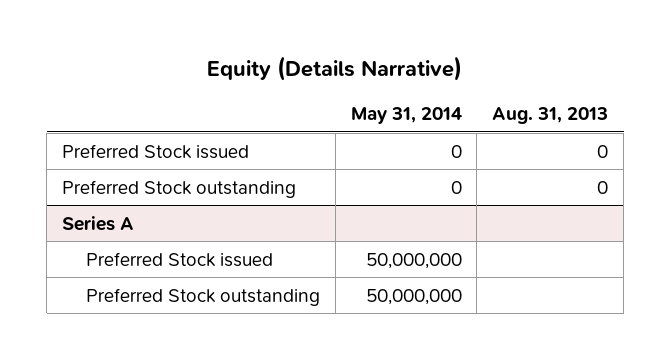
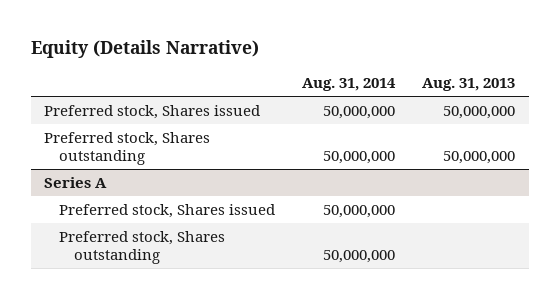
[350,107,462,125] May 31, 2014 -> none
none -> [302,78,397,92] Aug. 31, 2014
[62,143,250,159] Preferred Stock issued -> [44,104,261,119] Preferred stock, Shares issued
[597,144,609,158] 0 -> [443,105,516,119] 50,000,000
[62,179,297,198] Preferred Stock outstanding -> [44,131,211,166] Preferred stock, Shares outstanding
[597,180,609,194] 0 -> [443,151,516,165] 50,000,000
[85,251,273,267] Preferred Stock issued -> [59,203,276,218] Preferred stock, Shares issued
[85,287,320,306] Preferred Stock outstanding -> [59,230,226,265] Preferred stock, Shares outstanding

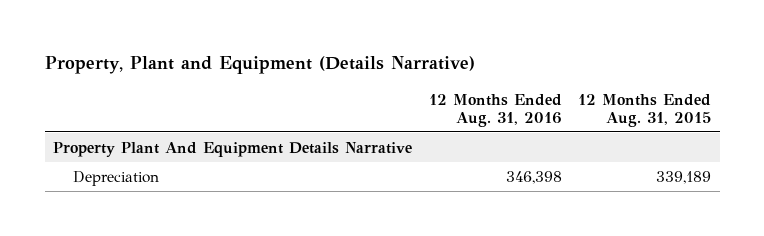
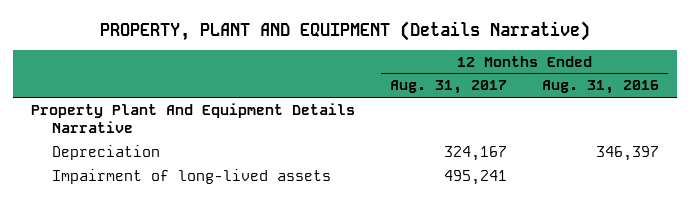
[44,55,475,74] Property, Plant and Equipment (Details Narrative) -> [100,20,591,41] PROPERTY, PLANT AND EQUIPMENT (Details Narrative)
[578,93,712,127] 12 Months Ended Aug. 31, 2015 -> none
none -> [390,80,508,95] Aug. 31, 2017
[505,171,562,185] 346,398 -> [596,145,660,161] 346,397
none -> [52,168,332,184] Impairment of long-lived assets

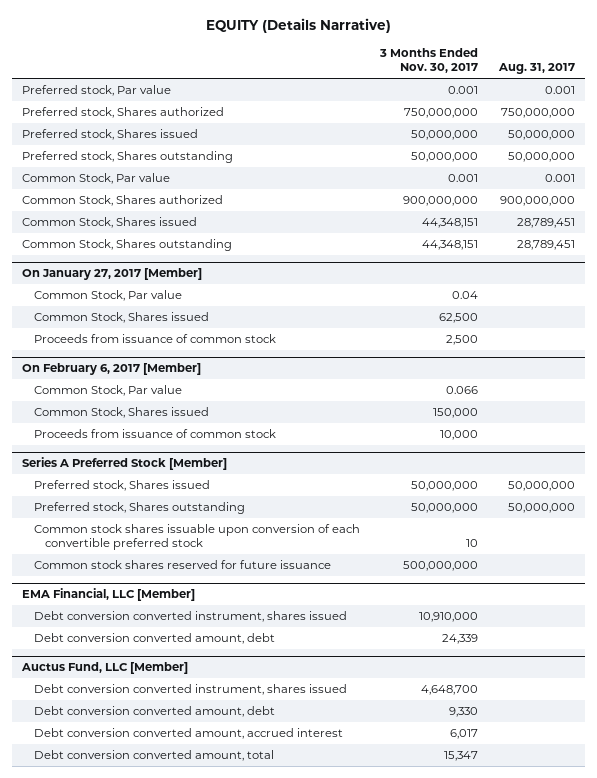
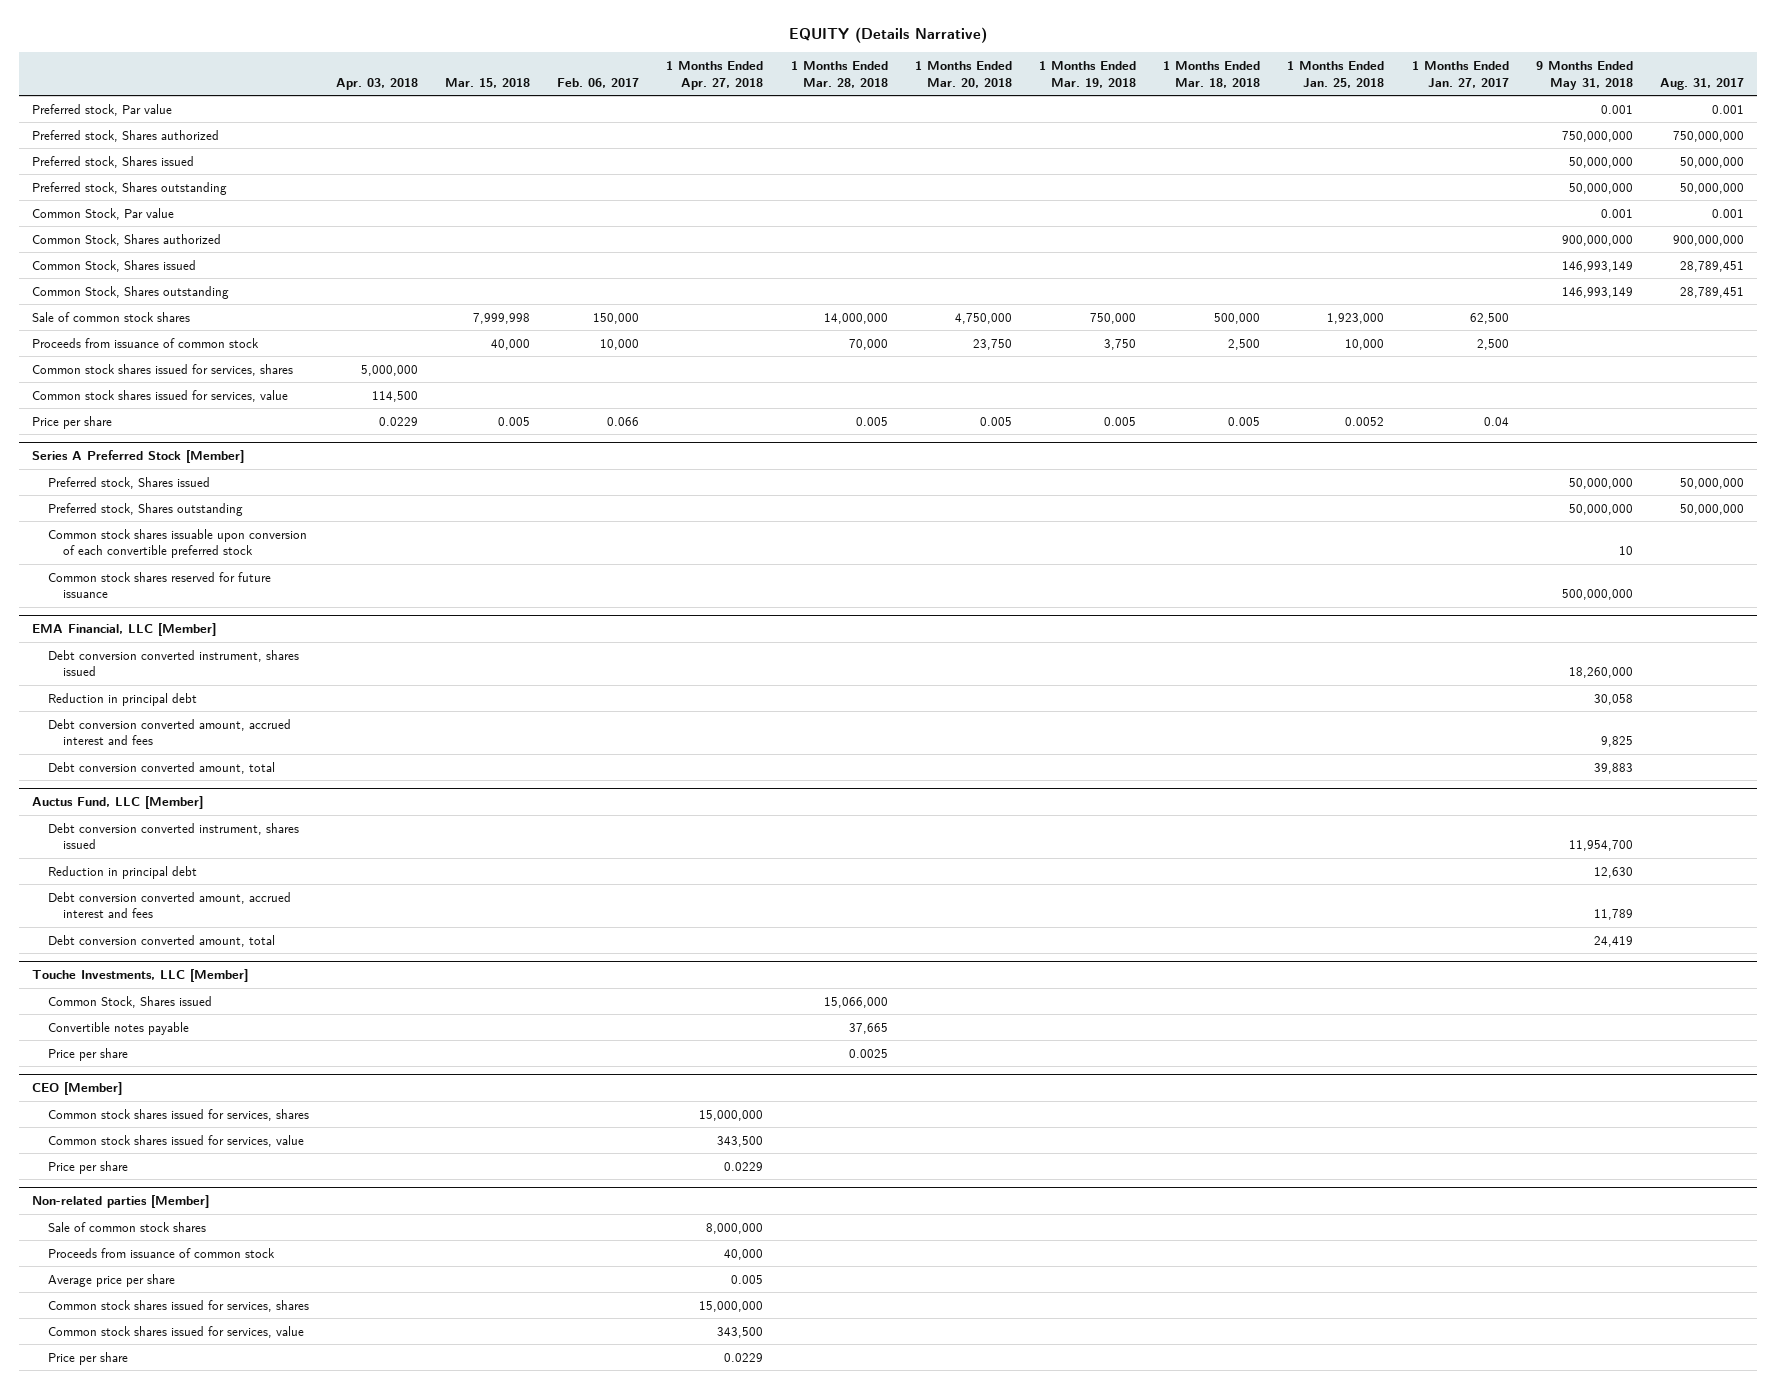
[379,47,479,74] 3 Months Ended Nov. 30, 2017 -> none
none -> [335,77,418,90] Apr. 03, 2018
none -> [445,77,531,88] Mar. 15, 2018
none -> [557,77,640,88] Feb. 06, 2017
none -> [666,61,764,90] 1 Months Ended Apr. 27, 2018
none -> [790,61,888,88] 1 Months Ended Mar. 28, 2018
none -> [914,61,1012,88] 1 Months Ended Mar. 20, 2018
none -> [1038,61,1136,88] 1 Months Ended Mar. 19, 2018
none -> [1163,61,1261,88] 1 Months Ended Mar. 18, 2018
none -> [1287,61,1385,88] 1 Months Ended Jan. 25, 2018
none -> [1411,61,1509,88] 1 Months Ended Jan. 27, 2017
none -> [1535,61,1633,90] 9 Months Ended May 31, 2018
[22,268,203,281] On January 27, 2017 [Member] -> none
[33,289,182,301] Common Stock, Par value -> none
[33,311,209,323] Common Stock, Shares issued -> none
[33,333,276,343] Proceeds from issuance of common stock -> none
[22,363,202,376] On February 6, 2017 [Member] -> none
[33,384,182,396] Common Stock, Par value -> none
[33,406,209,418] Common Stock, Shares issued -> none
[33,428,276,438] Proceeds from issuance of common stock -> none
none -> [32,311,191,322] Sale of common stock shares
none -> [32,337,260,348] Proceeds from issuance of common stock
none -> [32,363,294,376] Common stock shares issued for services, shares
none -> [32,389,289,402] Common stock shares issued for services, value
none -> [32,415,113,429] Price per share
none -> [47,692,197,706] Reduction in principal debt
none -> [47,718,291,746] Debt conversion converted amount, accrued interest and fees
[33,632,275,644] Debt conversion converted amount, debt -> [47,761,275,774] Debt conversion converted amount, total
[33,705,275,717] Debt conversion converted amount, debt -> none
none -> [47,865,197,879] Reduction in principal debt
[33,727,343,739] Debt conversion converted amount, accrued interest -> [47,891,291,919] Debt conversion converted amount, accrued interest and fees
none -> [32,968,249,982] Touche Investments, LLC [Member]
none -> [47,995,212,1008] Common Stock, Shares issued
none -> [47,1021,189,1035] Convertible notes payable
none -> [47,1047,128,1061] Price per share
none -> [32,1081,123,1095] CEO [Member]
none -> [47,1108,309,1121] Common stock shares issued for services, shares
none -> [47,1134,304,1147] Common stock shares issued for services, value
none -> [47,1160,128,1174] Price per share
none -> [32,1194,210,1208] Non-related parties [Member]
none -> [47,1221,206,1232] Sale of common stock shares
none -> [47,1247,275,1258] Proceeds from issuance of common stock
none -> [47,1273,175,1287] Average price per share
none -> [47,1299,309,1312] Common stock shares issued for services, shares
none -> [47,1325,304,1338] Common stock shares issued for services, value
none -> [47,1351,128,1365] Price per share

